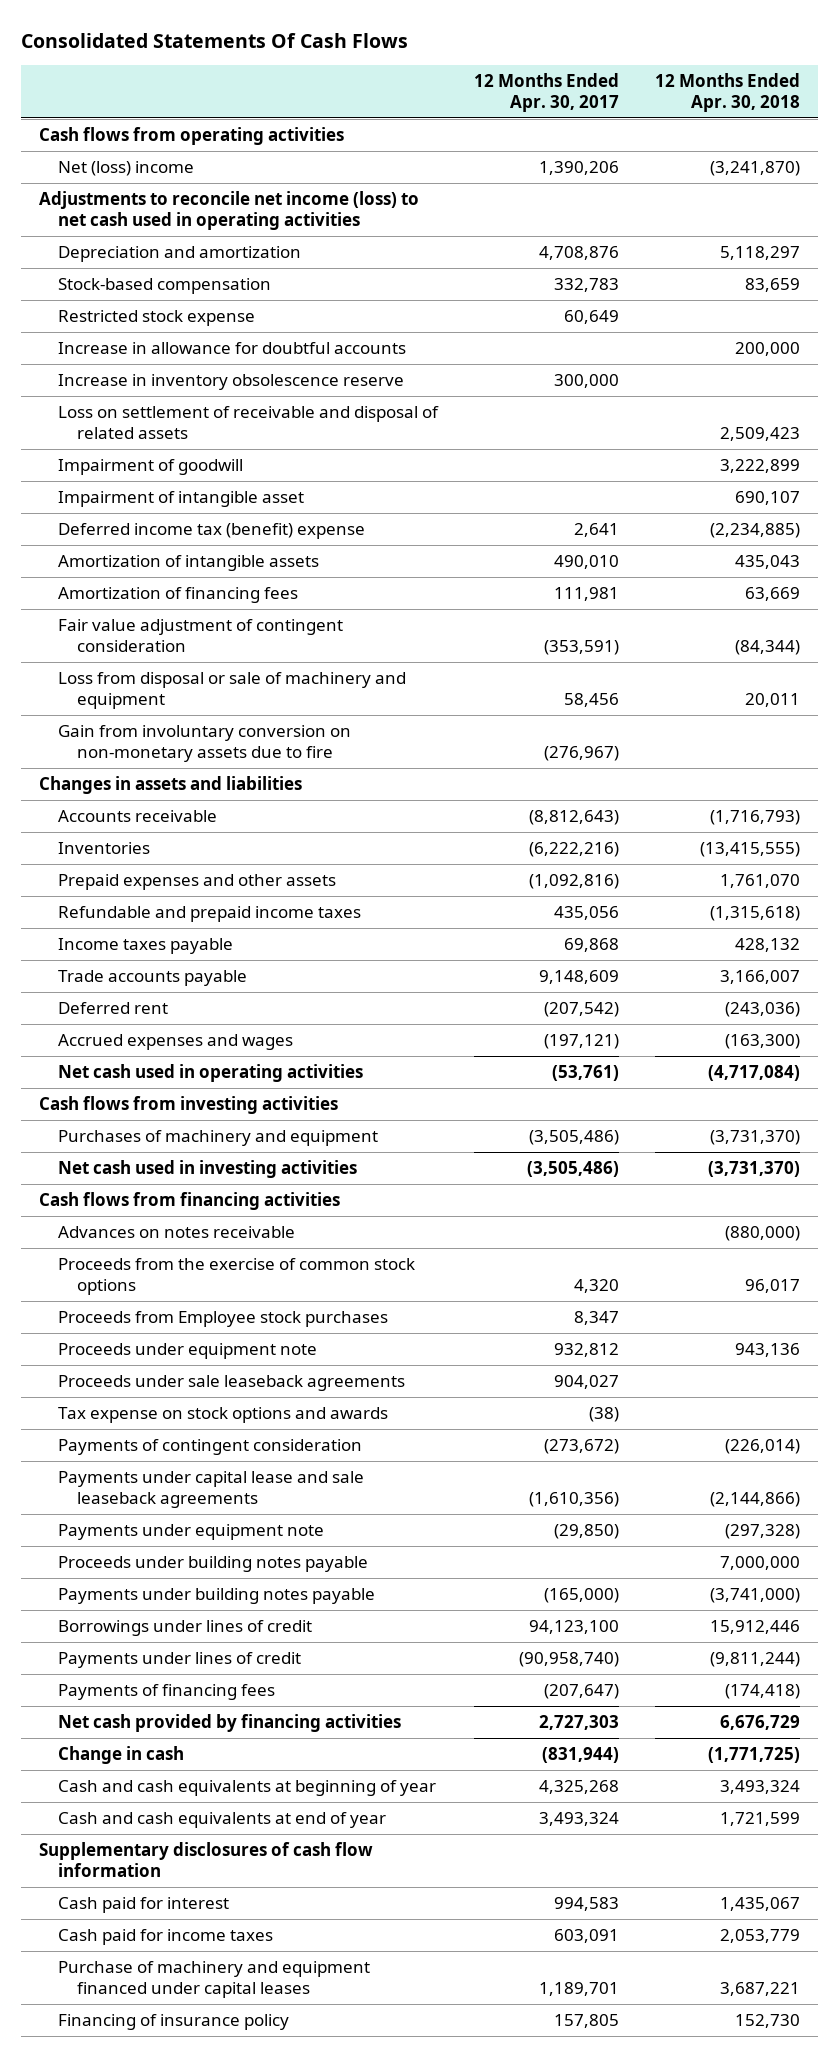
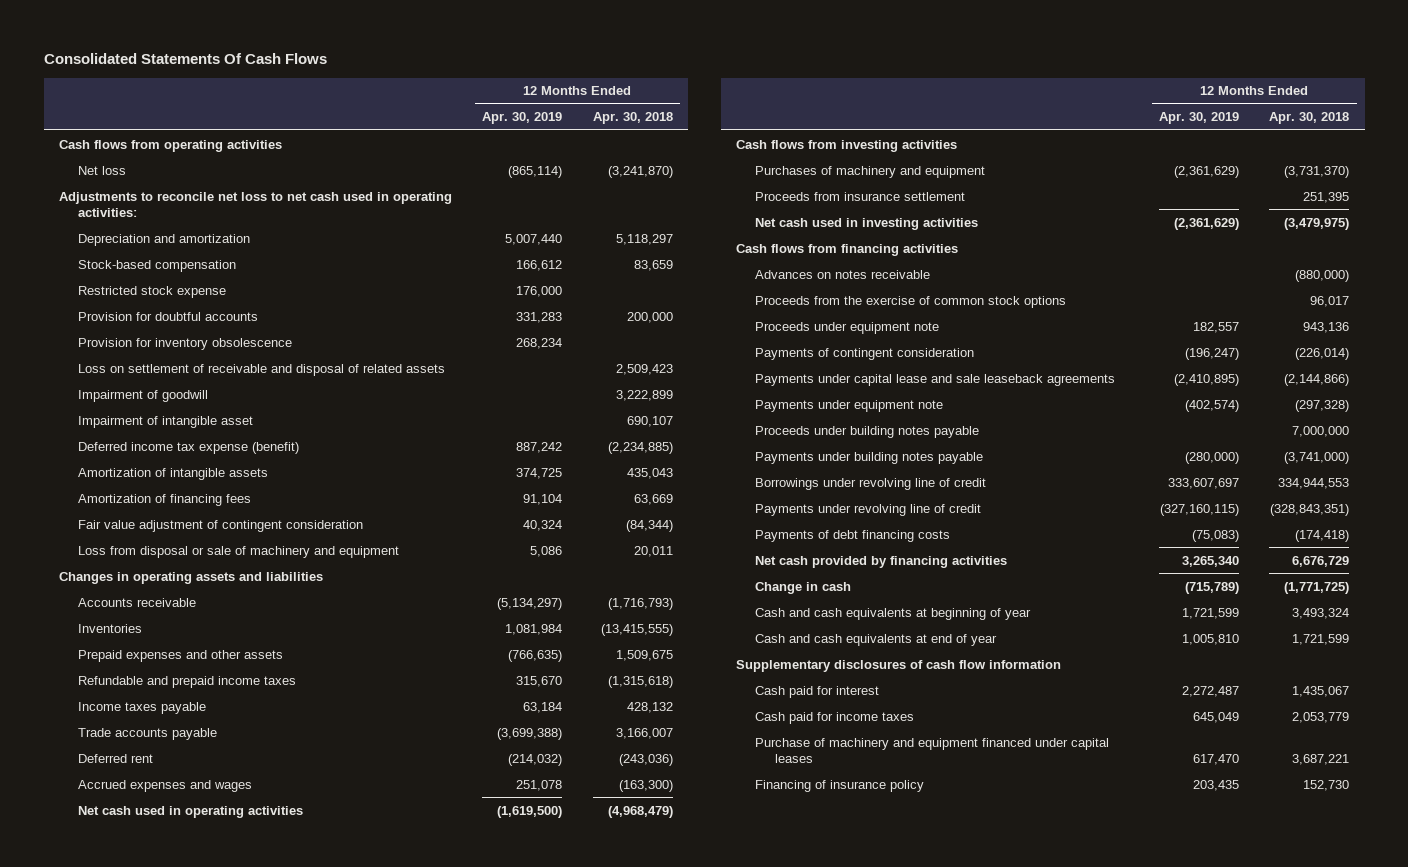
[474,72,620,113] 12 Months Ended Apr. 30, 2017 -> none
none -> [482,112,563,125] Apr. 30, 2019
[58,160,195,176] Net (loss) income -> [78,165,127,175] Net loss
[39,190,420,231] Adjustments to reconcile net income (loss) to net cash used in operating activities -> [58,191,452,218] Adjustments to reconcile net loss to net cash used in operating activities:
[58,341,407,354] Increase in allowance for doubtful accounts -> [78,311,259,321] Provision for doubtful accounts
[58,373,405,390] Increase in inventory obsolescence reserve -> [78,337,293,350] Provision for inventory obsolescence
[58,522,366,539] Deferred income tax (benefit) expense -> [78,441,300,454] Deferred income tax expense (benefit)
[58,724,352,763] Gain from involuntary conversion on non-monetary assets due to fire -> none
[39,775,303,794] Changes in assets and liabilities -> [58,571,323,584] Changes in operating assets and liabilities
[720,873,801,888] 1,761,070 -> [615,649,673,661] 1,509,675
[708,1064,801,1081] (4,717,084) -> [607,805,673,818] (4,968,479)
none -> [755,191,966,201] Proceeds from insurance settlement
[708,1160,801,1177] (3,731,370) -> [1284,217,1350,230] (3,479,975)
[58,1310,389,1327] Proceeds from Employee stock purchases -> none
[58,1374,406,1391] Proceeds under sale leaseback agreements -> none
[58,1406,389,1423] Tax expense on stock options and awards -> none
[58,1619,313,1636] Borrowings under lines of credit -> [755,477,987,490] Borrowings under revolving line of credit
[710,1619,801,1634] 15,912,446 -> [1278,477,1350,489] 334,944,553
[58,1651,302,1668] Payments under lines of credit -> [755,503,982,516] Payments under revolving line of credit
[710,1651,801,1667] (9,811,244) -> [1270,503,1350,516] (328,843,351)
[58,1683,276,1700] Payments of financing fees -> [755,529,951,542] Payments of debt financing costs

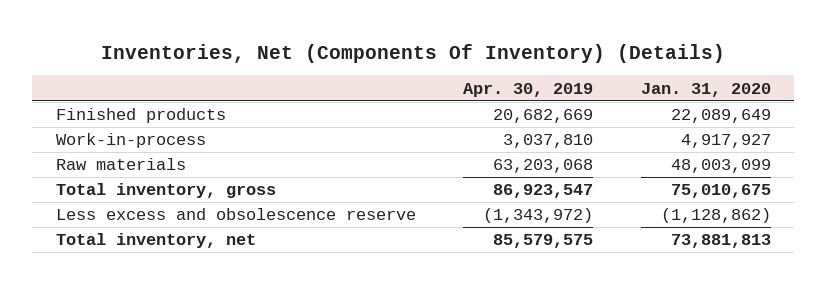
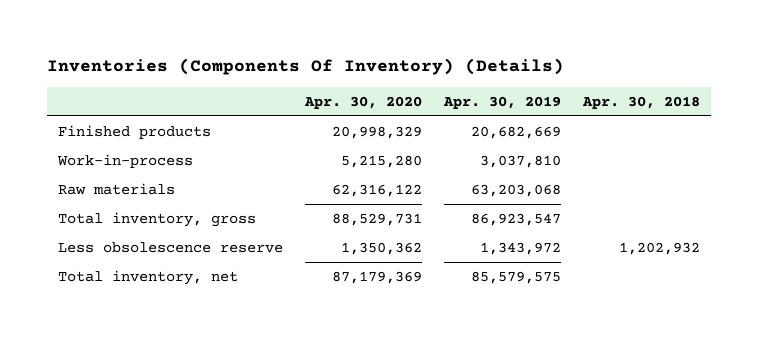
[101,43,726,63] Inventories, Net (Components Of Inventory) (Details) -> [46,57,564,75] Inventories (Components Of Inventory) (Details)
[640,82,771,97] Jan. 31, 2020 -> none
none -> [303,95,422,109] Apr. 30, 2020
none -> [582,95,701,109] Apr. 30, 2018
[56,208,417,221] Less excess and obsolescence reserve -> [57,242,283,254] Less obsolescence reserve
[483,208,594,224] (1,343,972) -> [480,242,562,256] 1,343,972

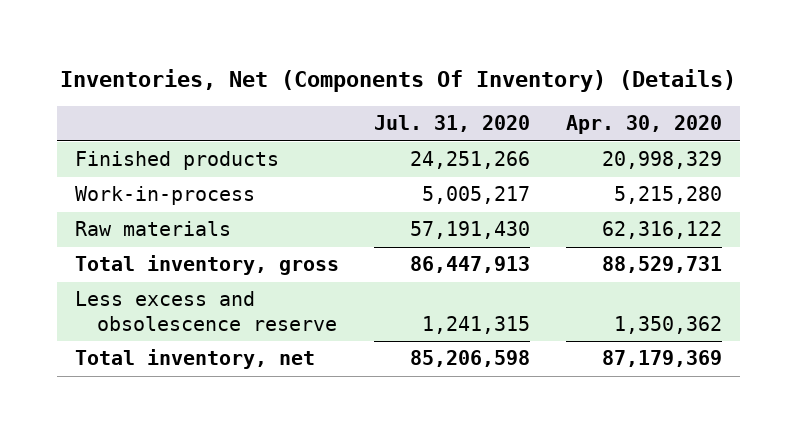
[46,57,564,75] Inventories (Components Of Inventory) (Details) -> [60,68,737,92] Inventories, Net (Components Of Inventory) (Details)
[443,95,562,109] Apr. 30, 2019 -> none
[582,95,701,109] Apr. 30, 2018 -> none
none -> [374,115,531,133] Jul. 31, 2020
[57,242,283,254] Less obsolescence reserve -> [74,291,338,332] Less excess and obsolescence reserve

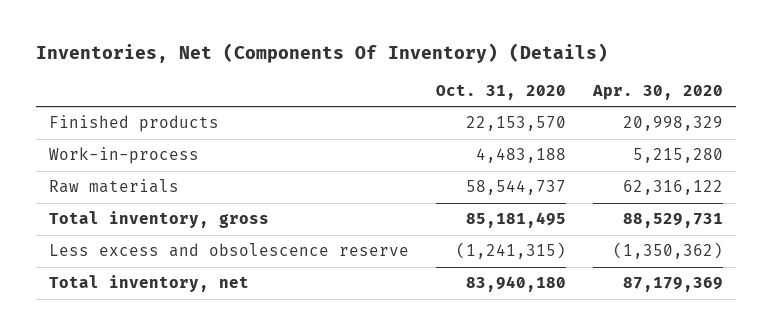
[374,115,531,133] Jul. 31, 2020 -> none
none -> [435,83,566,100] Oct. 31, 2020
[613,316,722,335] 1,350,362 -> [612,242,723,260] (1,350,362)

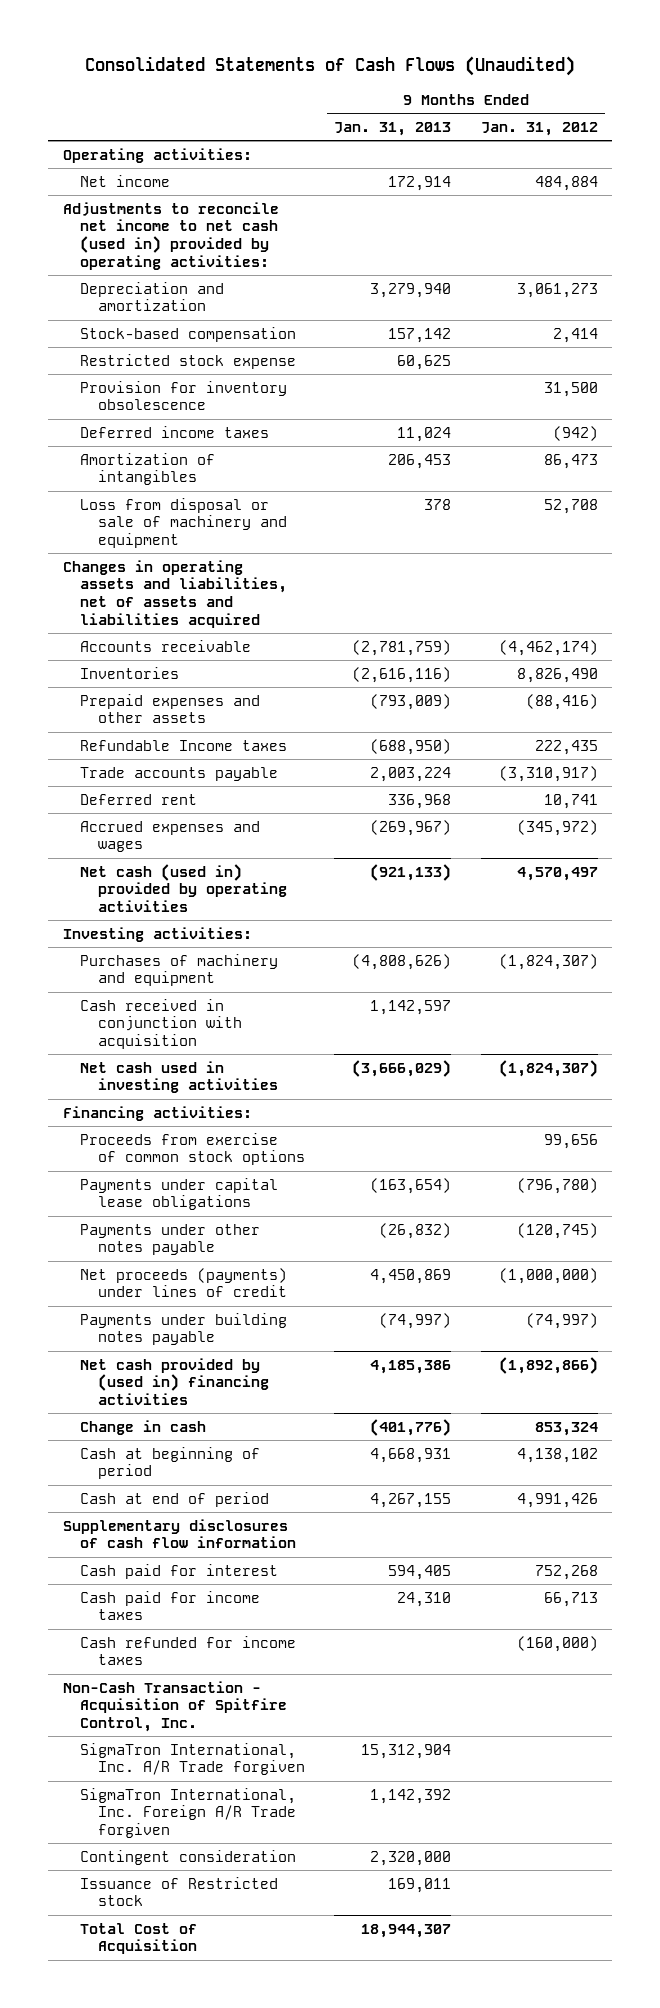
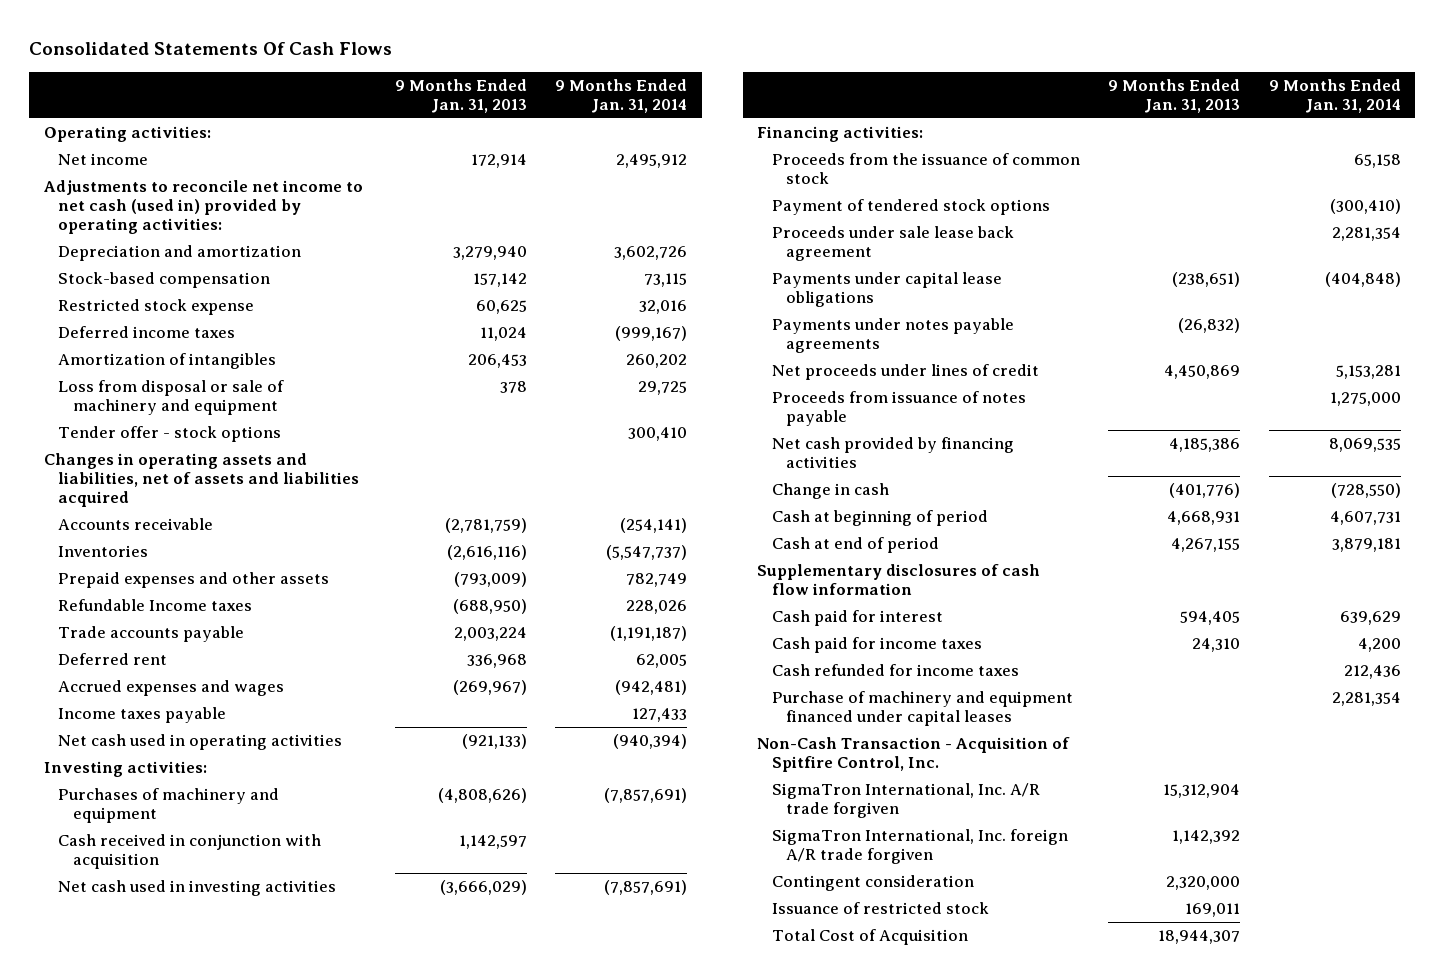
[85,56,576,77] Consolidated Statements of Cash Flows (Unaudited) -> [29,42,393,56] Consolidated Statements Of Cash Flows
[480,121,598,136] Jan. 31, 2012 -> none
none -> [555,78,688,113] 9 Months Ended Jan. 31, 2014
[80,380,288,411] Provision for inventory obsolescence -> none
none -> [58,426,282,443] Tender offer - stock options
none -> [58,707,227,724] Income taxes payable
[80,863,287,913] Net cash (used in) provided by operating activities -> [58,734,343,751] Net cash used in operating activities
[80,1312,288,1346] Payments under building notes payable -> none
[80,1132,305,1166] Proceeds from exercise of common stock options -> [771,153,1080,185] Proceeds from the issuance of common stock
none -> [771,199,1050,216] Payment of tendered stock options
none -> [771,226,1014,262] Proceeds under sale lease back agreement
[370,1177,452,1194] (163,654) -> [1172,272,1241,288] (238,651)
[80,1223,261,1256] Payments under other notes payable -> [771,318,1014,354] Payments under notes payable agreements
[80,1267,288,1298] Net proceeds (payments) under lines of credit -> [771,364,1039,381] Net proceeds under lines of credit
none -> [771,391,1026,427] Proceeds from issuance of notes payable
[80,1357,269,1406] Net cash provided by (used in) financing activities -> [771,437,1014,469] Net cash provided by financing activities
none -> [771,691,1073,727] Purchase of machinery and equipment financed under capital leases
[80,1742,305,1776] SigmaTron International, Inc. A/R Trade forgiven -> [771,783,1040,819] SigmaTron International, Inc. A/R trade forgiven
[80,1787,297,1839] SigmaTron International, Inc. Foreign A/R Trade forgiven -> [771,829,1068,865] SigmaTron International, Inc. foreign A/R trade forgiven
[80,1876,279,1907] Issuance of Restricted stock -> [771,902,989,915] Issuance of restricted stock

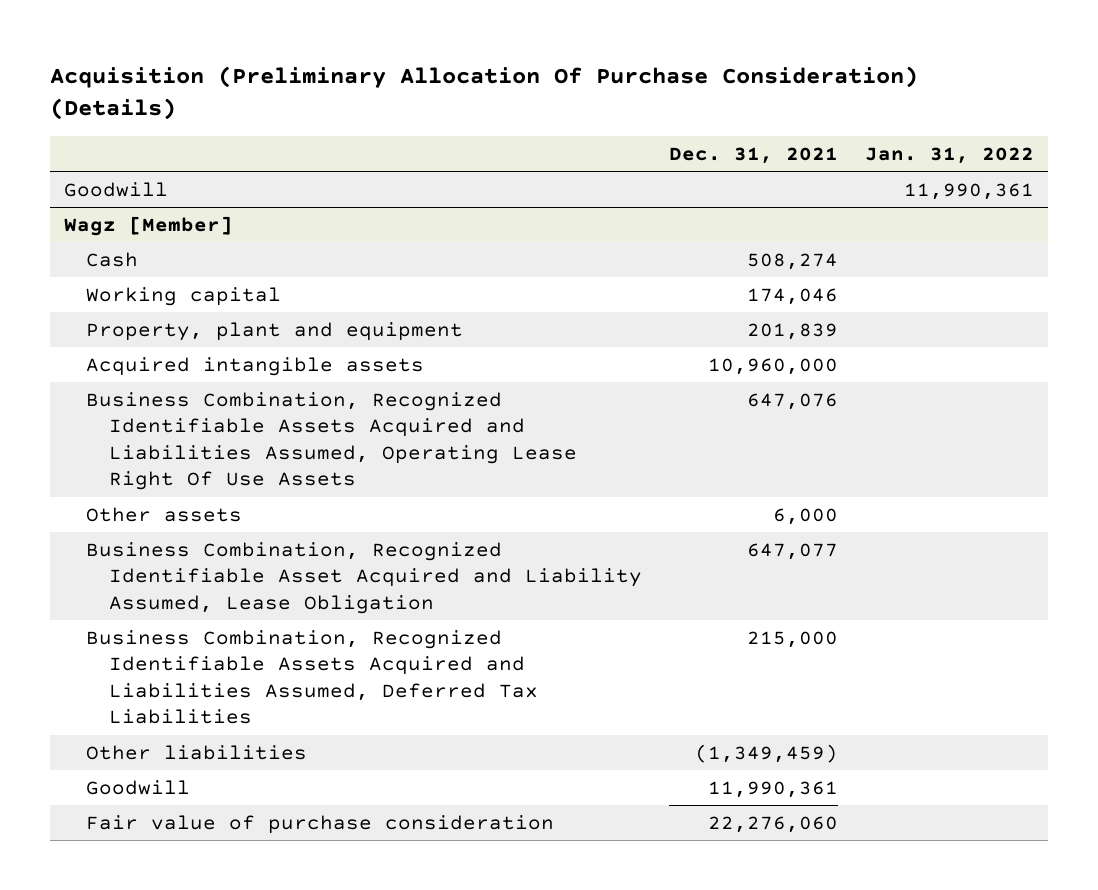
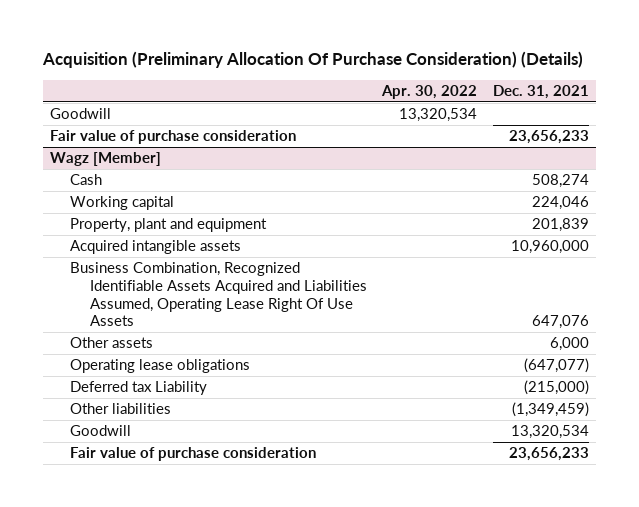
[865,146,1035,164] Jan. 31, 2022 -> none
none -> [381,84,478,99] Apr. 30, 2022
none -> [50,130,297,145] Fair value of purchase consideration
[747,287,839,305] 174,046 -> [531,196,589,211] 224,046
[86,541,643,614] Business Combination, Recognized Identifiable Asset Acquired and Liability Assumed, Lease Obligation -> none
[86,629,539,725] Business Combination, Recognized Identifiable Assets Acquired and Liabilities Assumed, Deferred Tax Liabilities -> none
none -> [69,359,250,374] Operating lease obligations
none -> [69,381,207,396] Deferred tax Liability
[708,780,839,798] 11,990,361 -> [510,425,589,440] 13,320,534
[708,815,839,833] 22,276,060 -> [508,447,589,462] 23,656,233

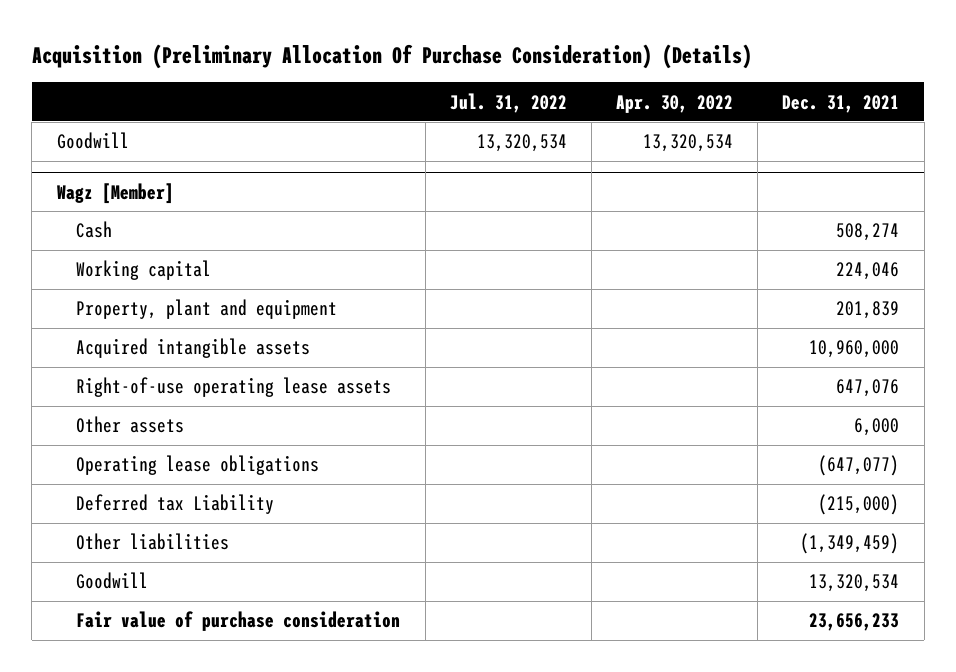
none -> [449,92,567,113] Jul. 31, 2022
[50,130,297,145] Fair value of purchase consideration -> none
[69,262,367,327] Business Combination, Recognized Identifiable Assets Acquired and Liabilities Assumed, Operating Lease Right Of Use Assets -> [76,377,392,398] Right-of-use operating lease assets

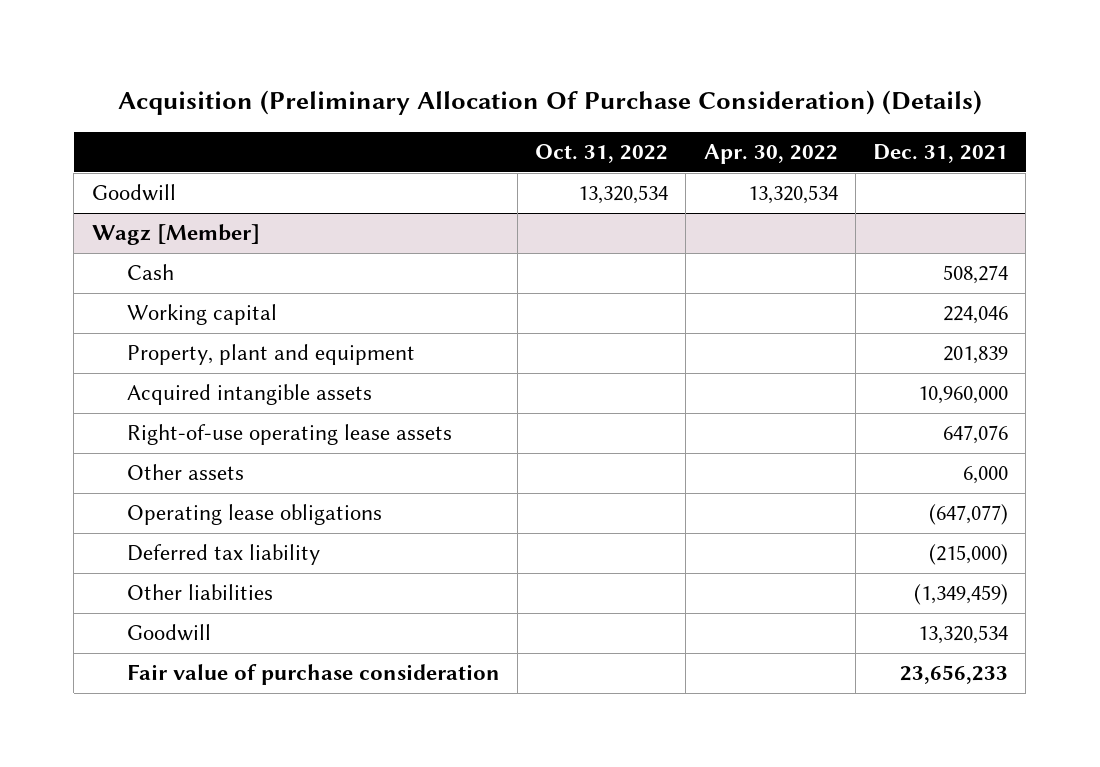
[449,92,567,113] Jul. 31, 2022 -> none
none -> [535,143,669,163] Oct. 31, 2022
[76,494,275,515] Deferred tax Liability -> [126,544,320,566] Deferred tax liability

